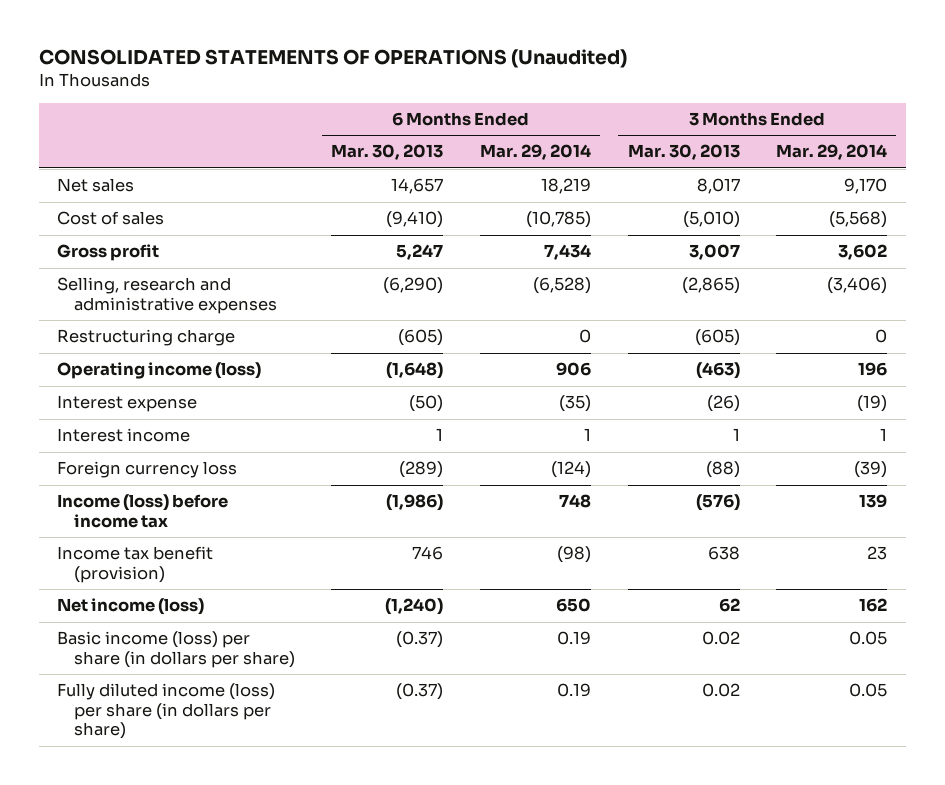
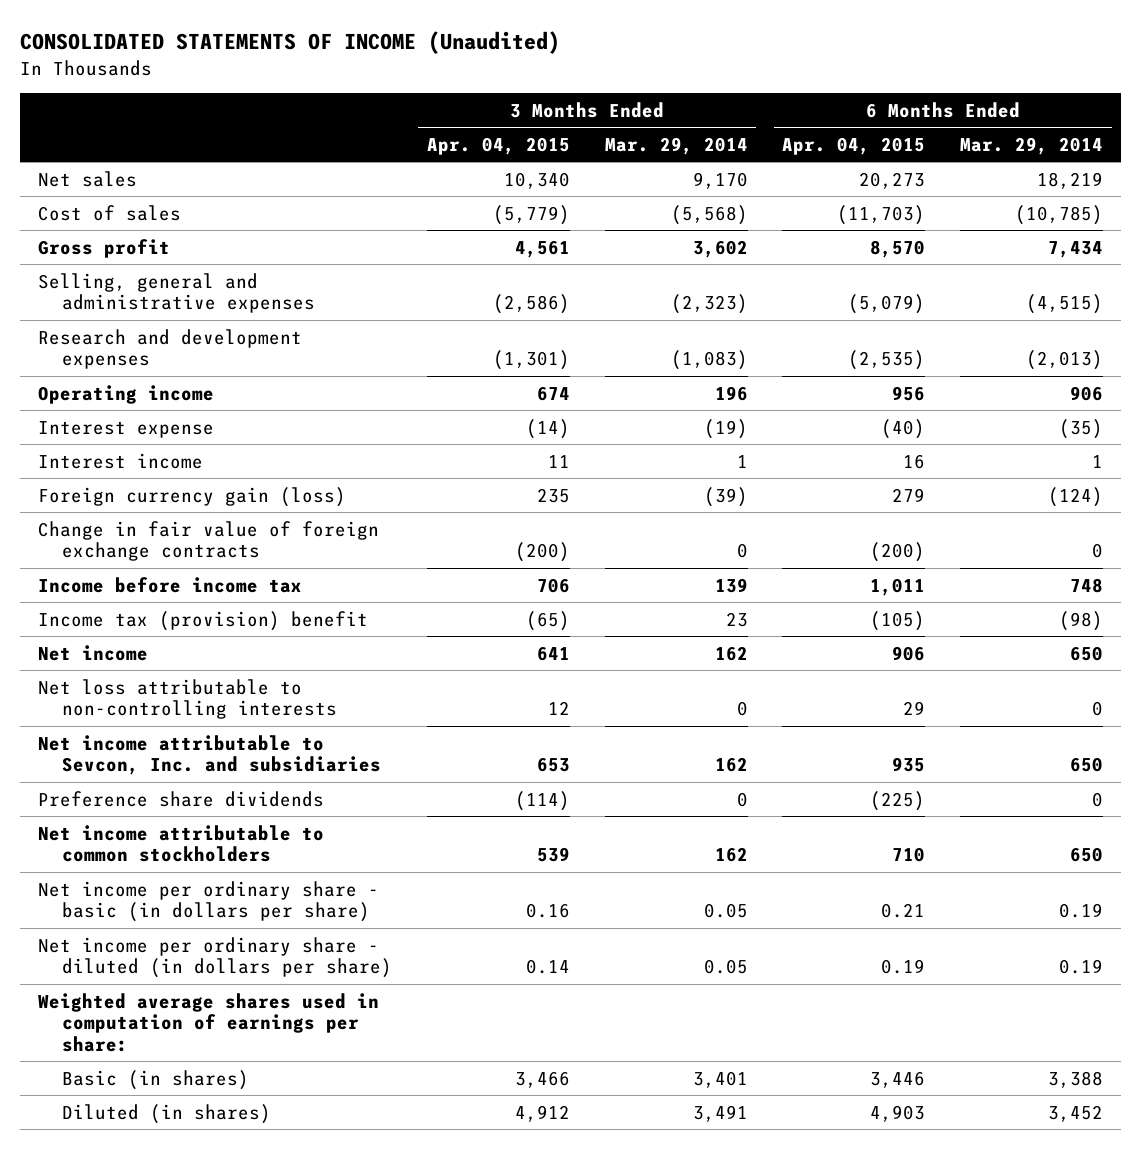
[39,49,628,69] CONSOLIDATED STATEMENTS OF OPERATIONS (Unaudited) -> [20,31,561,55] CONSOLIDATED STATEMENTS OF INCOME (Unaudited)
[331,144,444,161] Mar. 30, 2013 -> none
[627,144,740,161] Mar. 30, 2013 -> none
none -> [426,136,570,155] Apr. 04, 2015
none -> [782,136,926,155] Apr. 04, 2015
[57,329,236,347] Restructuring charge -> none
[57,277,277,314] Selling, research and administrative expenses -> [37,272,315,314] Selling, general and administrative expenses
[532,277,591,295] (6,528) -> [1026,294,1104,315] (4,515)
[827,277,888,295] (3,406) -> [670,294,748,315] (2,323)
none -> [37,328,302,370] Research and development expenses
[57,362,262,380] Operating income (loss) -> [37,384,214,404] Operating income
[57,461,238,479] Foreign currency loss -> [37,486,346,507] Foreign currency gain (loss)
none -> [37,520,379,562] Change in fair value of foreign exchange contracts
[57,494,229,528] Income (loss) before income tax -> [37,576,302,593] Income before income tax
[57,546,214,583] Income tax benefit (provision) -> [37,610,368,631] Income tax (provision) benefit
[57,598,205,616] Net income (loss) -> [37,644,148,661] Net income
none -> [37,678,337,720] Net loss attributable to non-controlling interests
none -> [37,734,381,776] Net income attributable to Sevcon, Inc. and subsidiaries
none -> [37,790,324,807] Preference share dividends
none -> [37,824,324,863] Net income attributable to common stockholders
[57,631,295,668] Basic income (loss) per share (in dollars per share) -> [37,880,379,923] Net income per ordinary share - basic (in dollars per share)
[57,683,276,740] Fully diluted income (loss) per share (in dollars per share) -> [37,936,392,979] Net income per ordinary share - diluted (in dollars per share)
none -> [37,992,379,1052] Weighted average shares used in computation of earnings per share:
none -> [61,1069,249,1090] Basic (in shares)
none -> [61,1103,271,1124] Diluted (in shares)

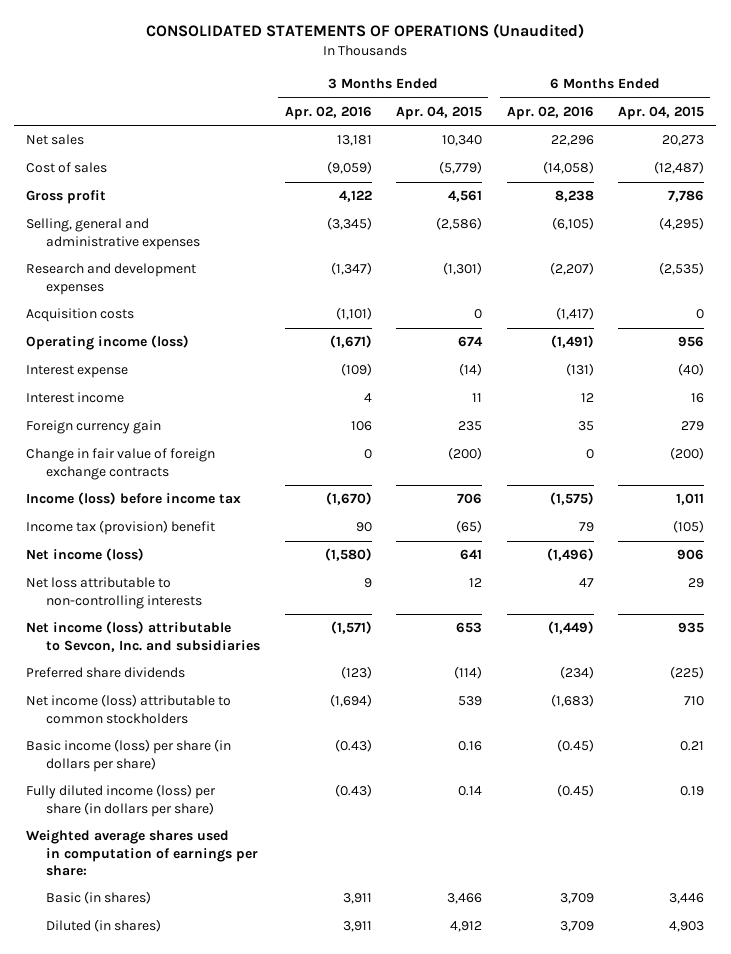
[20,31,561,55] CONSOLIDATED STATEMENTS OF INCOME (Unaudited) -> [146,23,585,39] CONSOLIDATED STATEMENTS OF OPERATIONS (Unaudited)
[604,136,748,155] Mar. 29, 2014 -> none
[960,136,1104,155] Mar. 29, 2014 -> none
none -> [284,105,372,120] Apr. 02, 2016
none -> [506,105,594,120] Apr. 02, 2016
[837,204,926,225] (11,703) -> [654,161,705,175] (12,487)
[870,239,926,258] 8,570 -> [668,190,705,203] 7,786
[848,294,926,315] (5,079) -> [659,217,705,231] (4,295)
none -> [26,308,135,323] Acquisition costs
[37,384,214,404] Operating income -> [26,335,190,351] Operating income (loss)
[37,486,346,507] Foreign currency gain (loss) -> [26,420,162,435] Foreign currency gain
[37,576,302,593] Income before income tax -> [26,492,242,506] Income (loss) before income tax
[37,644,148,661] Net income -> [26,548,145,562] Net income (loss)
[37,734,381,776] Net income attributable to Sevcon, Inc. and subsidiaries -> [26,621,261,652] Net income (loss) attributable to Sevcon, Inc. and subsidiaries
[37,790,324,807] Preference share dividends -> [26,667,186,679] Preferred share dividends
[37,824,324,863] Net income attributable to common stockholders -> [26,694,232,724] Net income (loss) attributable to common stockholders
[37,880,379,923] Net income per ordinary share - basic (in dollars per share) -> [26,739,232,772] Basic income (loss) per share (in dollars per share)
[37,936,392,979] Net income per ordinary share - diluted (in dollars per share) -> [26,784,217,817] Fully diluted income (loss) per share (in dollars per share)

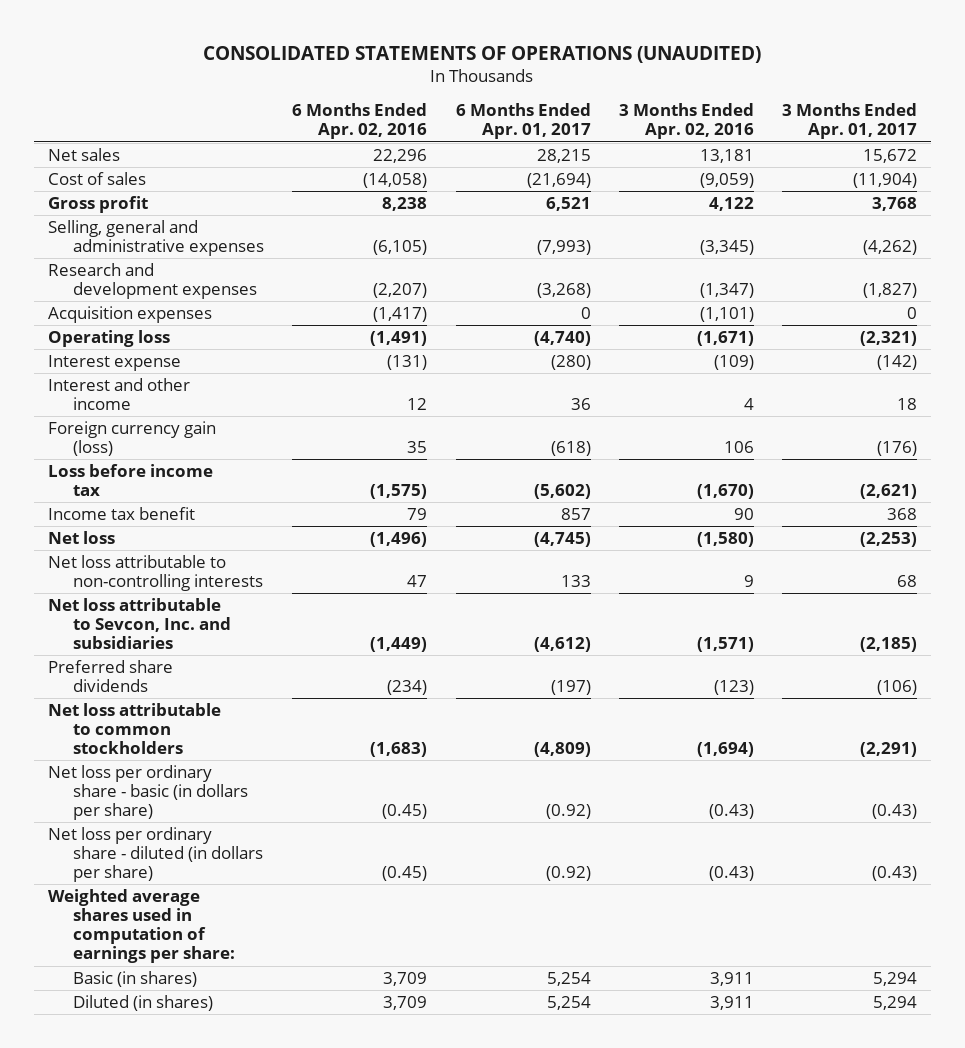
[146,23,585,39] CONSOLIDATED STATEMENTS OF OPERATIONS (Unaudited) -> [203,45,762,63] CONSOLIDATED STATEMENTS OF OPERATIONS (UNAUDITED)
[396,105,483,120] Apr. 04, 2015 -> none
[618,105,705,120] Apr. 04, 2015 -> none
none -> [455,103,591,140] 6 Months Ended Apr. 01, 2017
none -> [781,103,917,140] 3 Months Ended Apr. 01, 2017
[26,308,135,323] Acquisition costs -> [47,305,212,323] Acquisition expenses
[26,335,190,351] Operating income (loss) -> [47,329,170,347] Operating loss
[26,448,216,480] Change in fair value of foreign exchange contracts -> none
[26,392,125,404] Interest income -> [47,377,190,411] Interest and other income
[26,420,162,435] Foreign currency gain -> [47,420,216,457] Foreign currency gain (loss)
[26,492,242,506] Income (loss) before income tax -> [47,463,213,497] Loss before income tax
[26,520,216,536] Income tax (provision) benefit -> [47,506,195,520] Income tax benefit
[26,548,145,562] Net income (loss) -> [47,530,115,544] Net loss
[26,621,261,652] Net income (loss) attributable to Sevcon, Inc. and subsidiaries -> [47,597,232,650] Net loss attributable to Sevcon, Inc. and subsidiaries
[26,694,232,724] Net income (loss) attributable to common stockholders -> [47,702,221,755] Net loss attributable to common stockholders
[26,739,232,772] Basic income (loss) per share (in dollars per share) -> [47,764,249,821] Net loss per ordinary share - basic (in dollars per share)
[26,784,217,817] Fully diluted income (loss) per share (in dollars per share) -> [47,826,264,883] Net loss per ordinary share - diluted (in dollars per share)

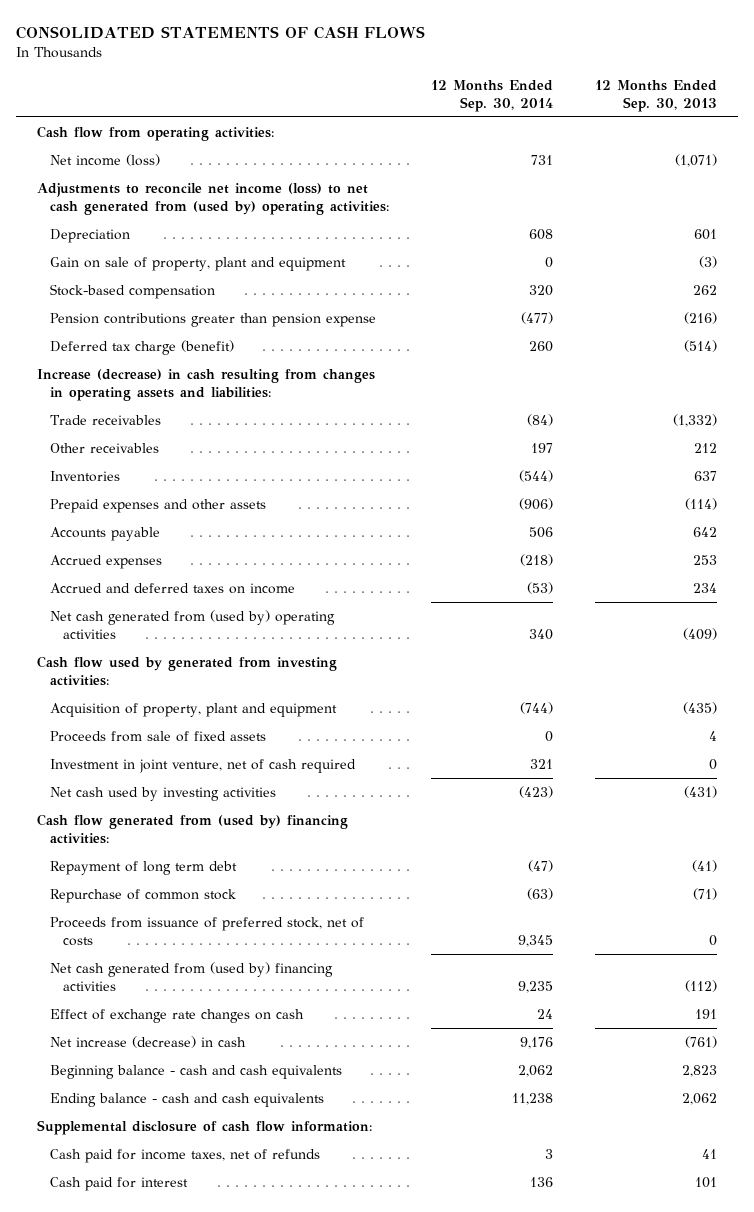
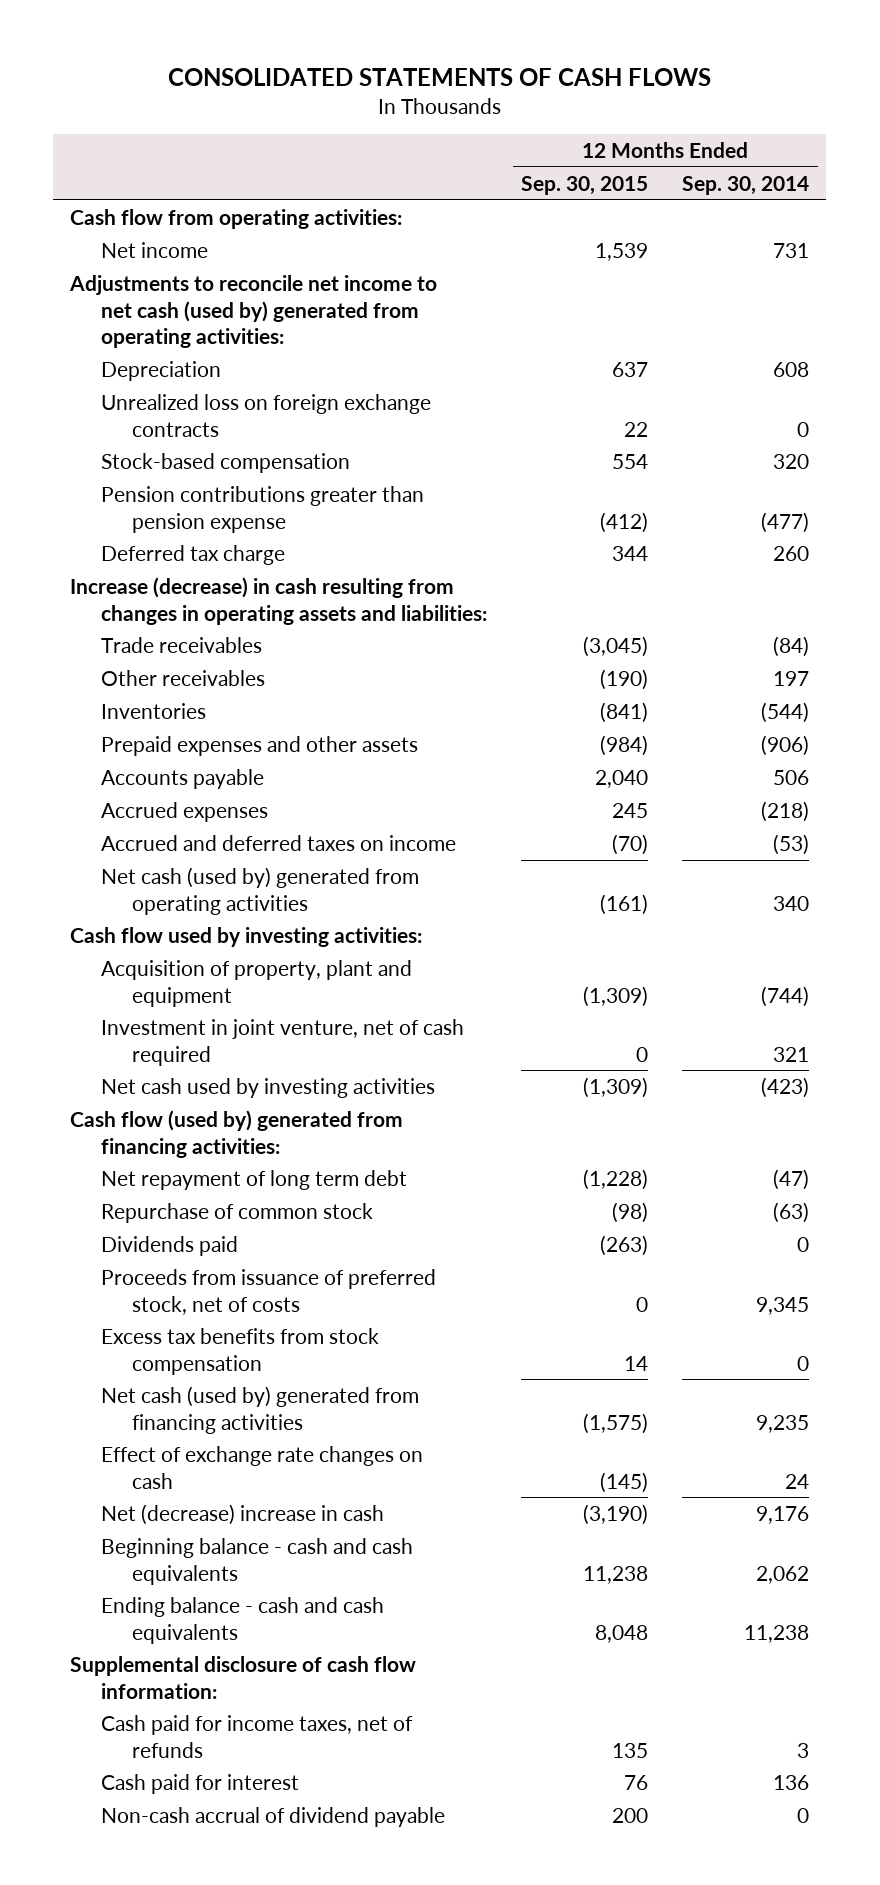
[594,80,717,112] 12 Months Ended Sep. 30, 2013 -> none
none -> [521,175,649,195] Sep. 30, 2015
[49,153,160,166] Net income (loss) -> [101,241,209,258] Net income
[37,182,389,215] Adjustments to reconcile net income (loss) to net cash generated from (used by) operating activities: -> [69,274,438,349] Adjustments to reconcile net income to net cash (used by) generated from operating activities:
[49,256,346,271] Gain on sale of property, plant and equipment -> none
none -> [101,393,432,437] Unrealized loss on foreign exchange contracts
[49,339,234,355] Deferred tax charge (benefit) -> [101,544,286,565] Deferred tax charge
[49,609,335,639] Net cash generated from (used by) operating activities -> [101,866,420,915] Net cash (used by) generated from operating activities
[37,655,338,686] Cash flow used by generated from investing activities: -> [70,926,423,947] Cash flow used by investing activities:
[49,730,266,742] Proceeds from sale of fixed assets -> none
[37,813,349,844] Cash flow generated from (used by) financing activities: -> [70,1109,404,1158] Cash flow (used by) generated from financing activities:
[49,860,237,875] Repayment of long term debt -> [101,1169,408,1190] Net repayment of long term debt
none -> [101,1235,239,1256] Dividends paid
none -> [101,1327,380,1375] Excess tax benefits from stock compensation
[49,961,333,991] Net cash generated from (used by) financing activities -> [101,1385,420,1434] Net cash (used by) generated from financing activities
[49,1035,246,1048] Net increase (decrease) in cash -> [101,1503,385,1525] Net (decrease) increase in cash
none -> [101,1806,446,1827] Non-cash accrual of dividend payable

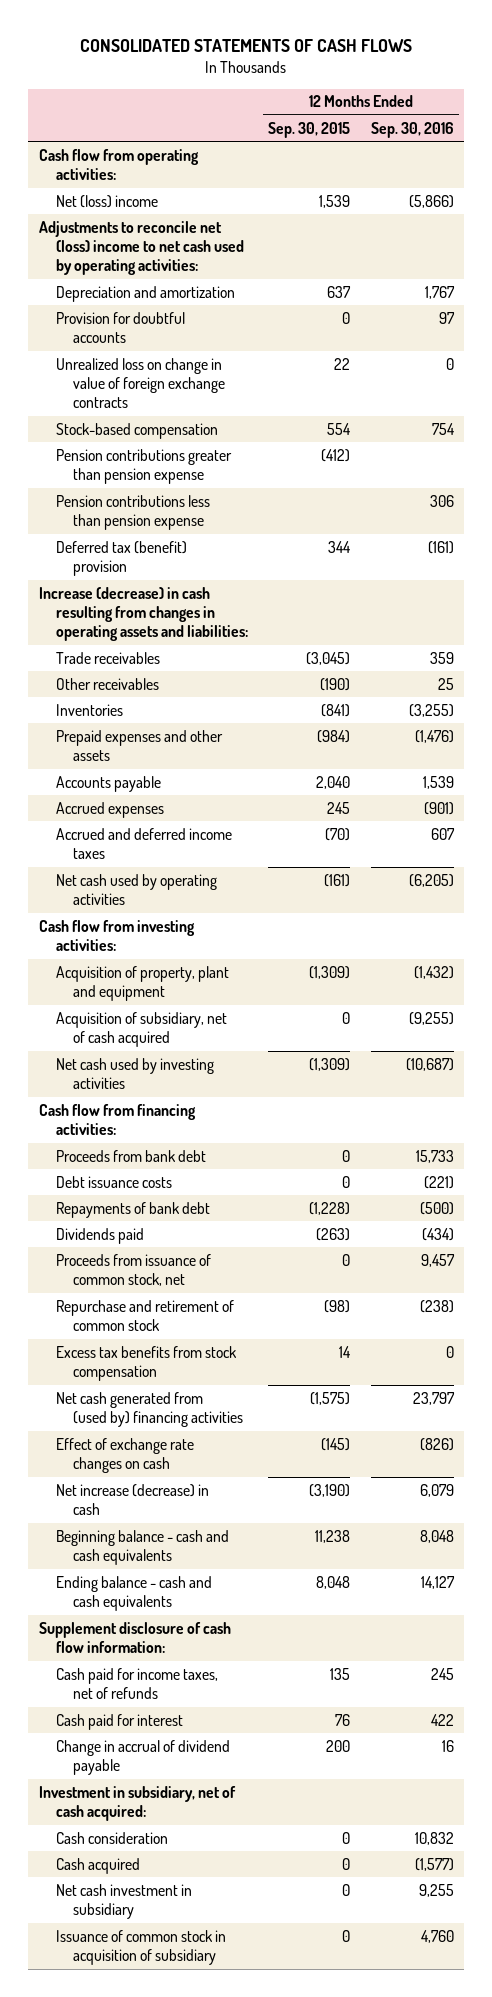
[682,175,810,195] Sep. 30, 2014 -> none
none -> [370,121,454,138] Sep. 30, 2016
[101,241,209,258] Net income -> [55,194,158,208] Net (loss) income
[69,274,438,349] Adjustments to reconcile net income to net cash (used by) generated from operating activities: -> [38,220,244,276] Adjustments to reconcile net (loss) income to net cash used by operating activities:
[101,360,222,381] Depreciation -> [55,285,235,302] Depreciation and amortization
none -> [55,311,185,344] Provision for doubtful accounts
[101,393,432,437] Unrealized loss on foreign exchange contracts -> [55,357,225,409] Unrealized loss on change in value of foreign exchange contracts
none -> [55,494,210,531] Pension contributions less than pension expense
[101,544,286,565] Deferred tax charge -> [55,540,187,577] Deferred tax (benefit) provision
[101,834,457,851] Accrued and deferred taxes on income -> [55,827,232,860] Accrued and deferred income taxes
[101,866,420,915] Net cash (used by) generated from operating activities -> [55,873,217,906] Net cash used by operating activities
[70,926,423,947] Cash flow used by investing activities: -> [38,919,195,952] Cash flow from investing activities:
[101,1018,465,1066] Investment in joint venture, net of cash required -> [55,1011,227,1048] Acquisition of subsidiary, net of cash acquired
[101,1202,374,1223] Repurchase of common stock -> none
[70,1109,404,1158] Cash flow (used by) generated from financing activities: -> [38,1103,196,1136] Cash flow from financing activities:
none -> [55,1149,206,1162] Proceeds from bank debt
none -> [55,1175,172,1188] Debt issuance costs
[101,1169,408,1190] Net repayment of long term debt -> [55,1201,210,1218] Repayments of bank debt
[101,1268,437,1315] Proceeds from issuance of preferred stock, net of costs -> [55,1253,211,1287] Proceeds from issuance of common stock, net
none -> [55,1299,234,1332] Repurchase and retirement of common stock
[101,1385,420,1434] Net cash (used by) generated from financing activities -> [55,1391,243,1428] Net cash generated from (used by) financing activities
[101,1503,385,1525] Net (decrease) increase in cash -> [55,1483,209,1516] Net increase (decrease) in cash
[70,1655,417,1699] Supplemental disclosure of cash flow information: -> [38,1621,231,1654] Supplement disclosure of cash flow information:
[101,1806,446,1827] Non-cash accrual of dividend payable -> [55,1739,230,1776] Change in accrual of dividend payable
none -> [38,1785,236,1822] Investment in subsidiary, net of cash acquired:
none -> [55,1831,168,1844] Cash consideration
none -> [55,1857,140,1874] Cash acquired
none -> [55,1883,192,1920] Net cash investment in subsidiary
none -> [55,1929,226,1966] Issuance of common stock in acquisition of subsidiary

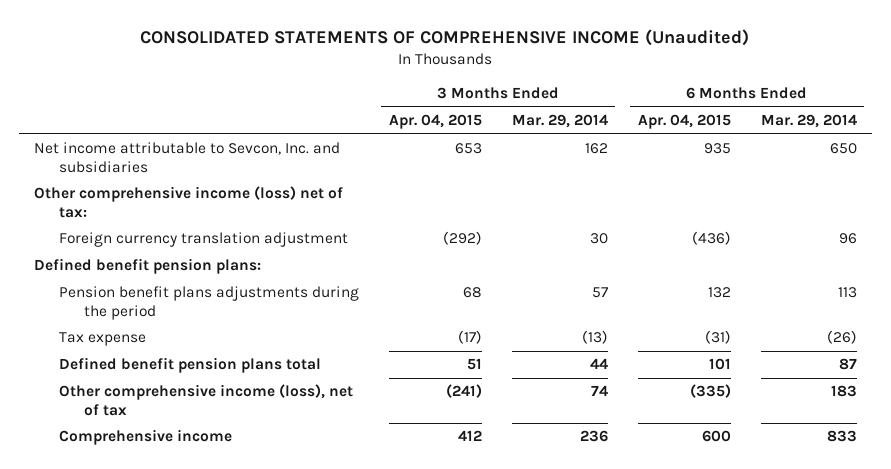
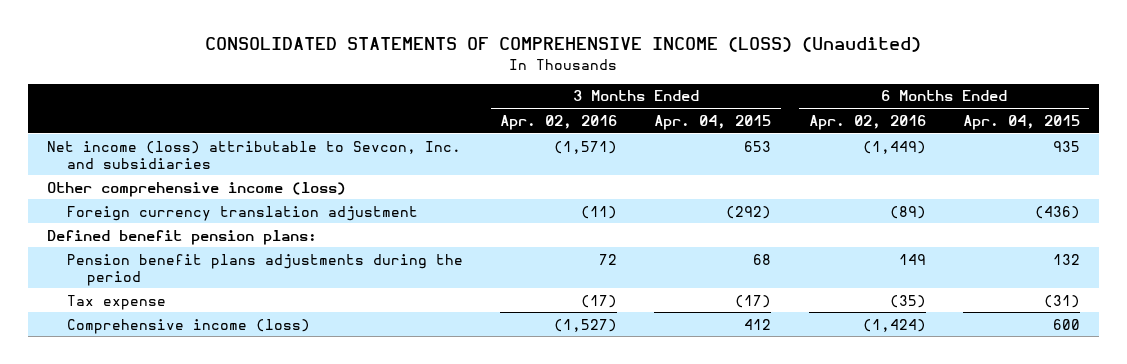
[140,29,750,47] CONSOLIDATED STATEMENTS OF COMPREHENSIVE INCOME (Unaudited) -> [205,37,922,53] CONSOLIDATED STATEMENTS OF COMPREHENSIVE INCOME (LOSS) (Unaudited)
[511,114,608,129] Mar. 29, 2014 -> none
[760,114,857,129] Mar. 29, 2014 -> none
none -> [500,114,618,130] Apr. 02, 2016
none -> [808,114,926,130] Apr. 02, 2016
[34,142,341,173] Net income attributable to Sevcon, Inc. and subsidiaries -> [46,140,461,169] Net income (loss) attributable to Sevcon, Inc. and subsidiaries
[34,186,344,218] Other comprehensive income (loss) net of tax: -> [46,181,346,197] Other comprehensive income (loss)
[58,357,321,374] Defined benefit pension plans total -> none
[58,384,353,416] Other comprehensive income (loss), net of tax -> none
[58,429,232,446] Comprehensive income -> [66,318,310,334] Comprehensive income (loss)

